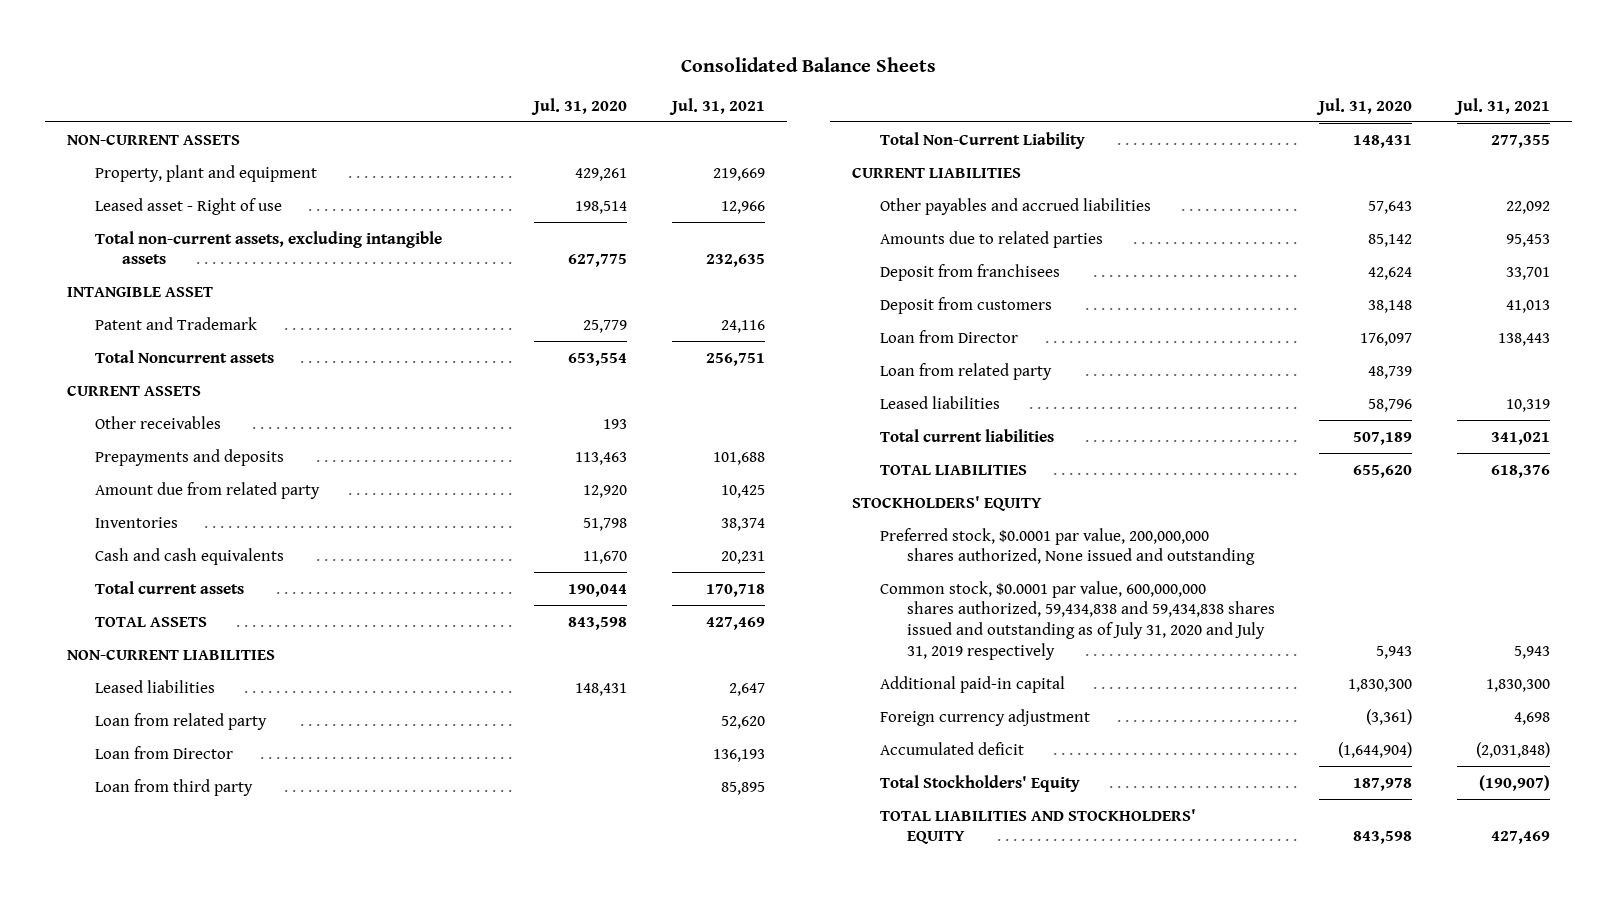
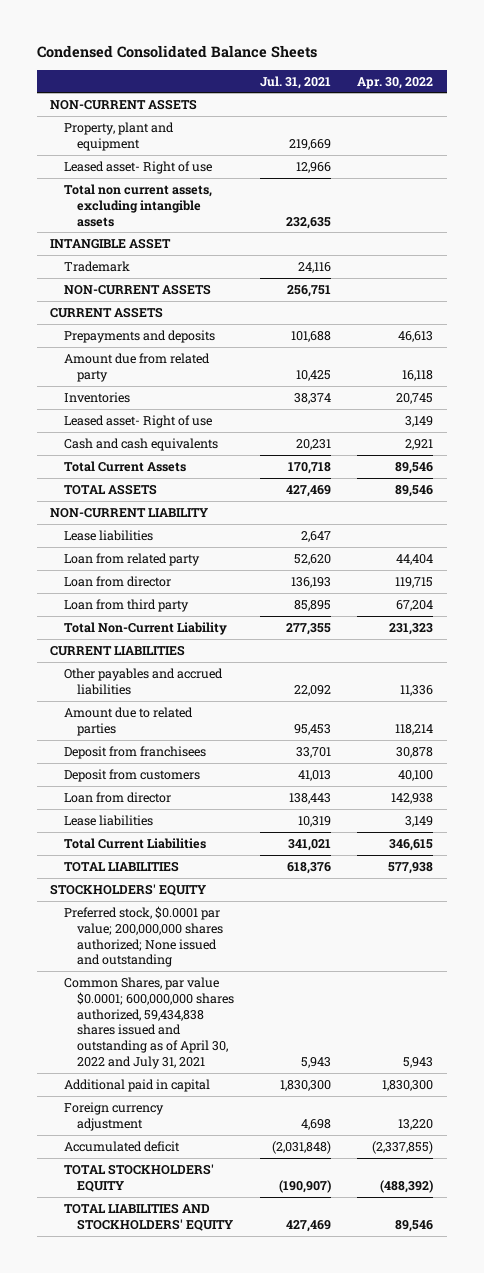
[680,56,936,72] Consolidated Balance Sheets -> [37,44,318,58] Condensed Consolidated Balance Sheets
[531,97,628,115] Jul. 31, 2020 -> none
none -> [357,76,434,89] Apr. 30, 2022
[94,197,282,215] Leased asset - Right of use -> [63,161,212,175] Leased asset- Right of use
[94,230,442,265] Total non-current assets, excluding intangible assets -> [63,184,212,227] Total non current assets, excluding intangible assets
[94,316,257,330] Patent and Trademark -> [63,261,130,273] Trademark
[94,349,274,363] Total Noncurrent assets -> [63,284,211,296] NON-CURRENT ASSETS
[94,415,221,429] Other receivables -> none
none -> [63,415,212,429] Leased asset- Right of use
[94,580,244,594] Total current assets -> [63,461,186,473] Total Current Assets
[67,648,276,660] NON-CURRENT LIABILITIES -> [50,508,209,519] NON-CURRENT LIABILITY
[94,679,215,693] Leased liabilities -> [63,530,153,542] Lease liabilities
[94,745,233,759] Loan from Director -> [63,576,171,588] Loan from director
[879,230,1103,248] Amounts due to related parties -> [63,707,193,736] Amount due to related parties
[879,362,1052,380] Loan from related party -> none
[879,329,1018,343] Loan from Director -> [63,792,171,804] Loan from director
[879,395,1000,409] Leased liabilities -> [63,815,153,827] Lease liabilities
[879,428,1054,442] Total current liabilities -> [63,838,206,850] Total Current Liabilities
[879,527,1255,566] Preferred stock, $0.0001 par value, 200,000,000 shares authorized, None issued and outstanding -> [63,906,223,968] Preferred stock, $0.0001 par value; 200,000,000 shares authorized; None issued and outstanding
[879,580,1275,660] Common stock, $0.0001 par value, 600,000,000 shares authorized, 59,434,838 and 59,434,838 shares issued and outstanding as of July 31, 2020 and July 31, 2019 respectively -> [63,977,234,1069] Common Shares, par value $0.0001; 600,000,000 shares authorized, 59,434,838 shares issued and outstanding as of April 30, 2022 and July 31, 2021
[879,675,1065,693] Additional paid-in capital -> [63,1079,210,1093] Additional paid in capital
[879,774,1080,792] Total Stockholders' Equity -> [63,1164,214,1192] TOTAL STOCKHOLDERS' EQUITY

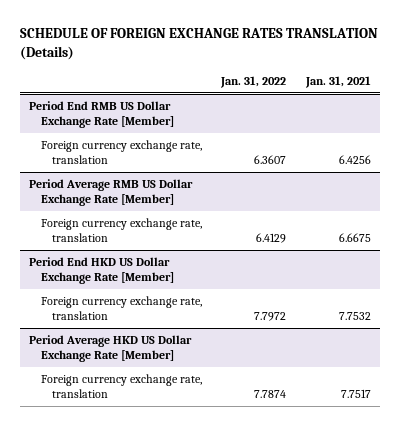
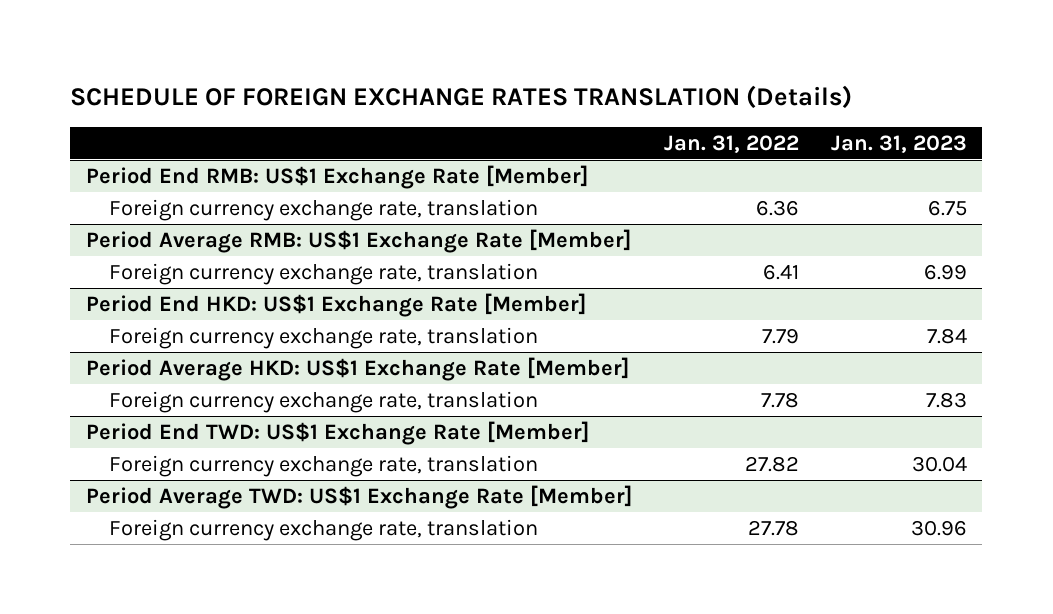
[304,76,371,89] Jan. 31, 2021 -> none
none -> [830,134,967,153] Jan. 31, 2023
[29,100,174,129] Period End RMB US Dollar Exchange Rate [Member] -> [86,164,589,189] Period End RMB: US$1 Exchange Rate [Member]
[254,155,287,165] 6.3607 -> [755,199,799,216] 6.36
[29,178,194,207] Period Average RMB US Dollar Exchange Rate [Member] -> [86,228,632,253] Period Average RMB: US$1 Exchange Rate [Member]
[256,233,287,244] 6.4129 -> [762,263,799,280] 6.41
[29,256,174,285] Period End HKD US Dollar Exchange Rate [Member] -> [86,292,587,317] Period End HKD: US$1 Exchange Rate [Member]
[254,312,287,322] 7.7972 -> [761,327,799,344] 7.79
[29,334,193,363] Period Average HKD US Dollar Exchange Rate [Member] -> [86,356,630,381] Period Average HKD: US$1 Exchange Rate [Member]
[254,390,287,399] 7.7874 -> [760,391,799,408] 7.78
none -> [86,420,590,445] Period End TWD: US$1 Exchange Rate [Member]
none -> [108,454,538,477] Foreign currency exchange rate, translation
none -> [86,484,633,509] Period Average TWD: US$1 Exchange Rate [Member]
none -> [108,518,538,541] Foreign currency exchange rate, translation

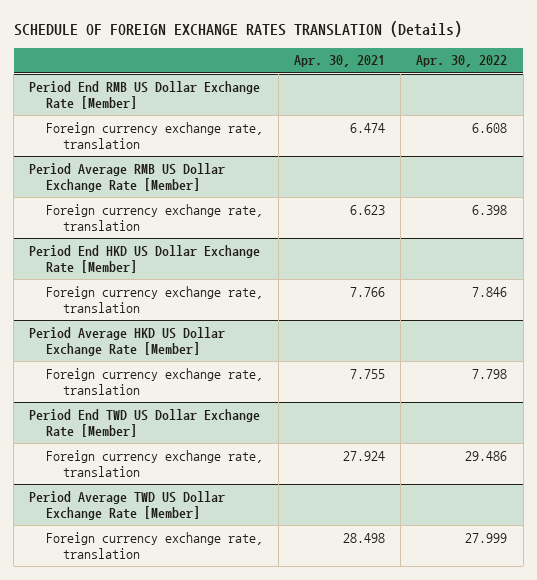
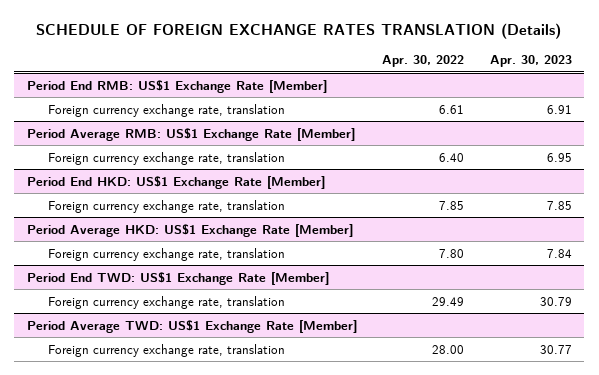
[294,55,386,68] Apr. 30, 2021 -> none
none -> [489,55,572,68] Apr. 30, 2023
[29,80,261,109] Period End RMB US Dollar Exchange Rate [Member] -> [26,79,327,93] Period End RMB: US$1 Exchange Rate [Member]
[472,122,508,133] 6.608 -> [439,104,465,114] 6.61
[29,162,226,192] Period Average RMB US Dollar Exchange Rate [Member] -> [26,127,355,141] Period Average RMB: US$1 Exchange Rate [Member]
[472,204,508,215] 6.398 -> [439,152,465,162] 6.40
[29,244,261,273] Period End HKD US Dollar Exchange Rate [Member] -> [26,175,325,189] Period End HKD: US$1 Exchange Rate [Member]
[472,286,508,297] 7.846 -> [439,200,465,210] 7.85
[29,326,226,356] Period Average HKD US Dollar Exchange Rate [Member] -> [26,223,353,237] Period Average HKD: US$1 Exchange Rate [Member]
[472,368,508,379] 7.798 -> [439,248,465,258] 7.80
[29,408,261,437] Period End TWD US Dollar Exchange Rate [Member] -> [26,271,329,285] Period End TWD: US$1 Exchange Rate [Member]
[465,450,508,461] 29.486 -> [432,296,465,306] 29.49
[29,490,226,520] Period Average TWD US Dollar Exchange Rate [Member] -> [26,319,357,333] Period Average TWD: US$1 Exchange Rate [Member]
[465,532,508,543] 27.999 -> [432,344,465,354] 28.00

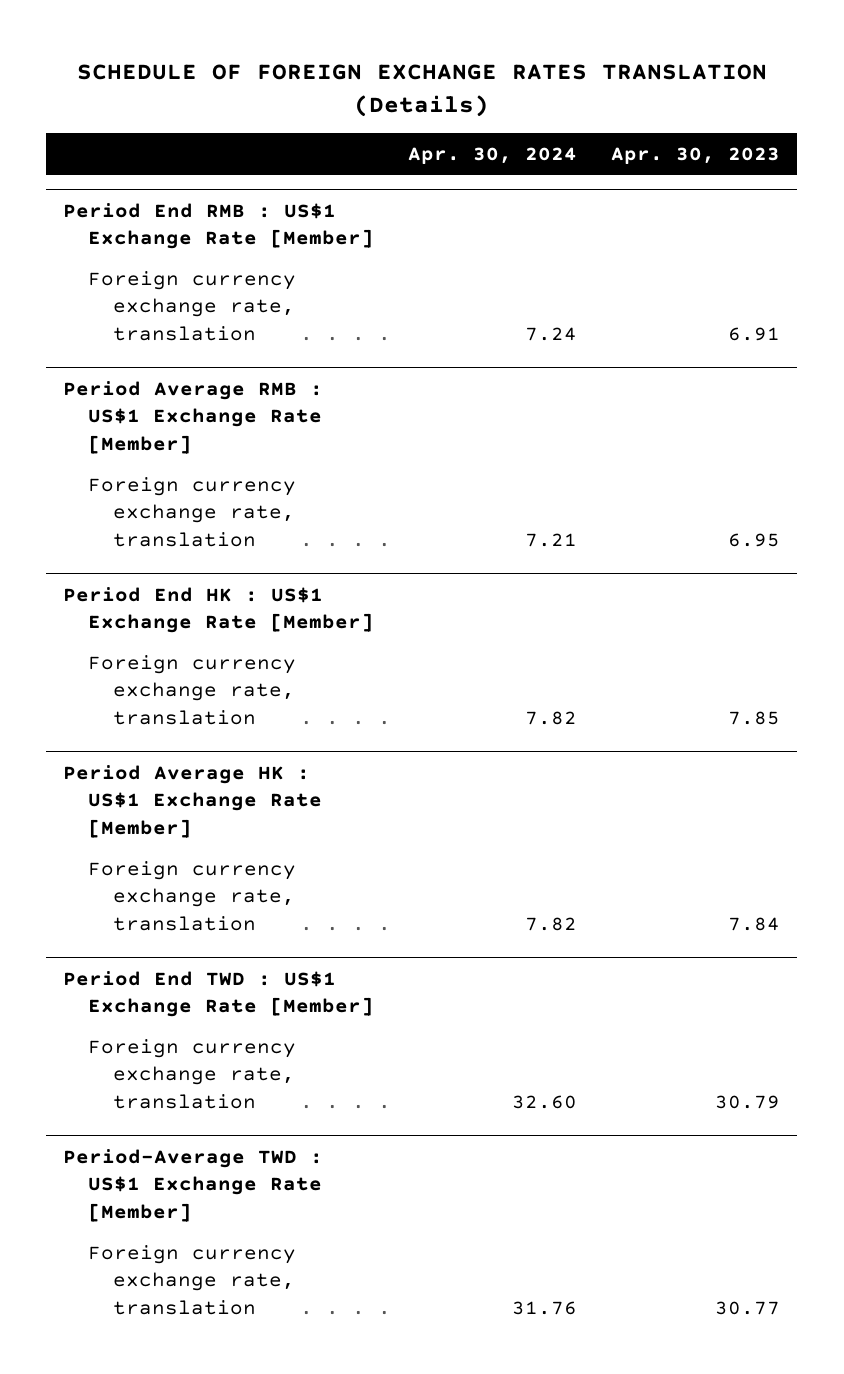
[382,55,465,68] Apr. 30, 2022 -> none
none -> [408,147,578,165] Apr. 30, 2024
[26,79,327,93] Period End RMB: US$1 Exchange Rate [Member] -> [63,202,375,250] Period End RMB : US$1 Exchange Rate [Member]
[26,127,355,141] Period Average RMB: US$1 Exchange Rate [Member] -> [63,380,324,454] Period Average RMB : US$1 Exchange Rate [Member]
[26,175,325,189] Period End HKD: US$1 Exchange Rate [Member] -> [63,586,375,634] Period End HK : US$1 Exchange Rate [Member]
[26,223,353,237] Period Average HKD: US$1 Exchange Rate [Member] -> [63,764,323,838] Period Average HK : US$1 Exchange Rate [Member]
[26,271,329,285] Period End TWD: US$1 Exchange Rate [Member] -> [63,970,375,1018] Period End TWD : US$1 Exchange Rate [Member]
[26,319,357,333] Period Average TWD: US$1 Exchange Rate [Member] -> [63,1148,324,1222] Period-Average TWD : US$1 Exchange Rate [Member]

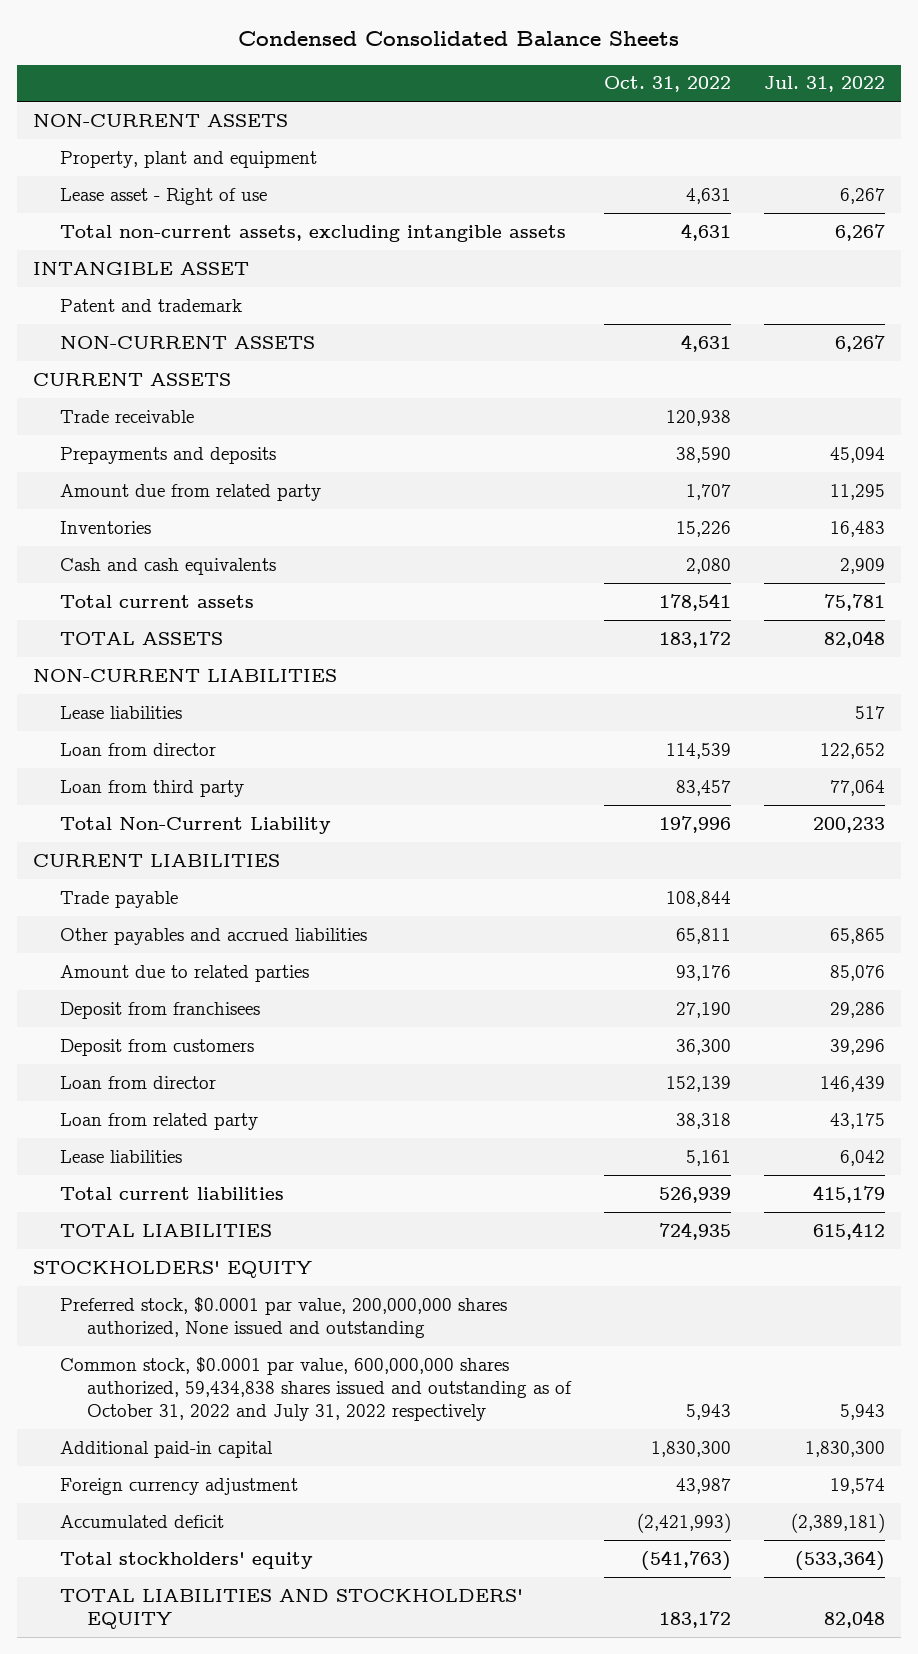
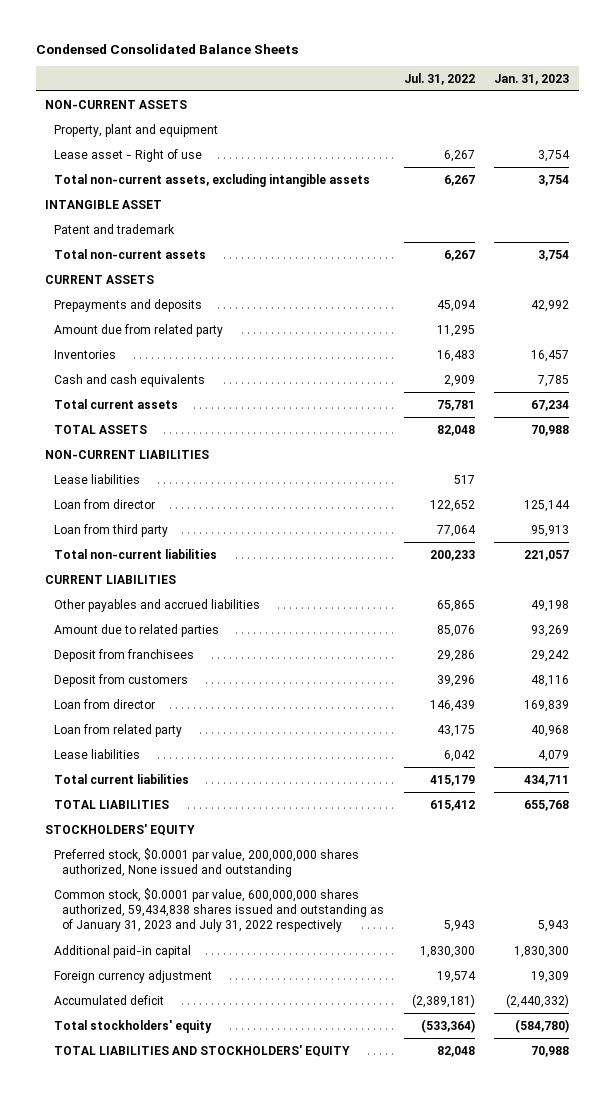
[603,76,731,93] Oct. 31, 2022 -> none
none -> [494,73,570,85] Jan. 31, 2023
[60,335,316,349] NON-CURRENT ASSETS -> [53,248,206,259] Total non-current assets
[60,409,195,423] Trade receivable -> none
[60,816,332,834] Total Non-Current Liability -> [53,548,217,559] Total non-current liabilities
[60,890,179,908] Trade payable -> none
[60,1356,573,1422] Common stock, $0.0001 par value, 600,000,000 shares authorized, 59,434,838 shares issued and outstanding as of October 31, 2022 and July 31, 2022 respectively -> [53,887,385,933] Common stock, $0.0001 par value, 600,000,000 shares authorized, 59,434,838 shares issued and outstanding as of January 31, 2023 and July 31, 2022 respectively

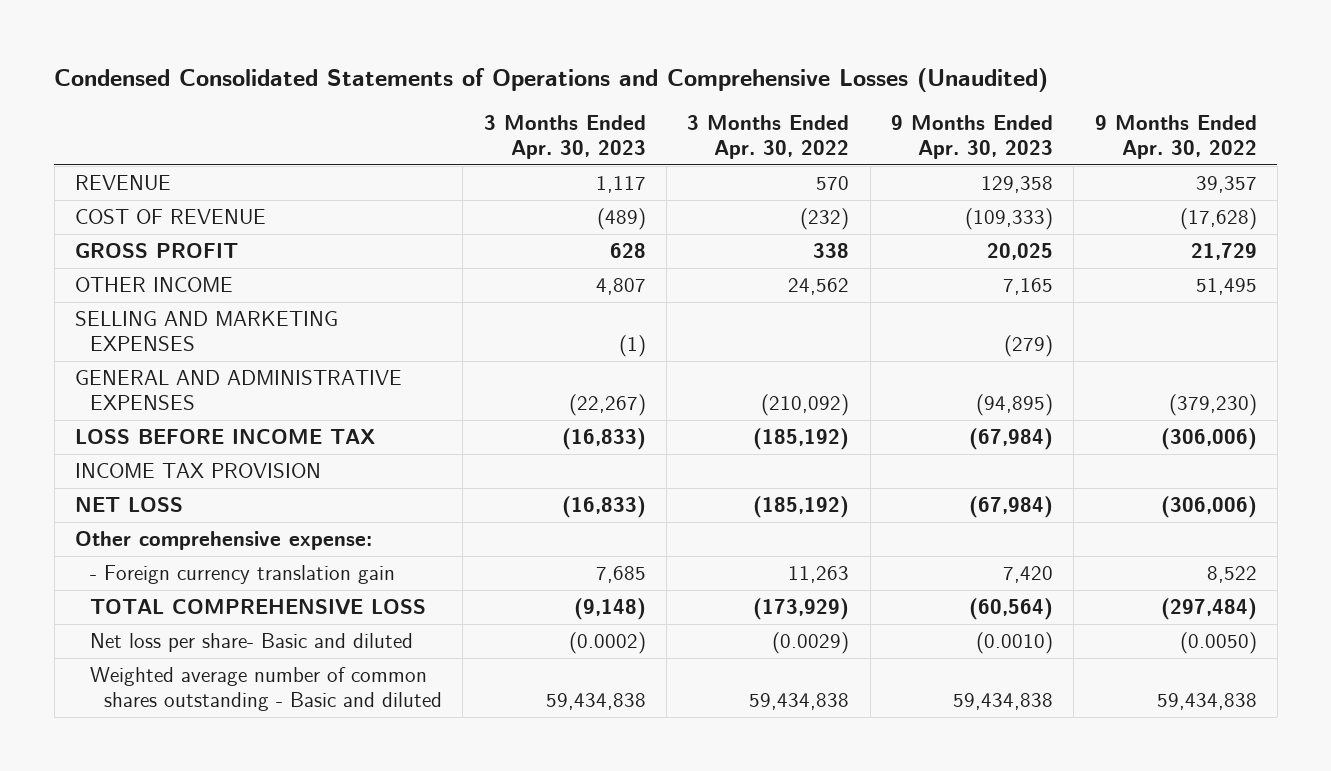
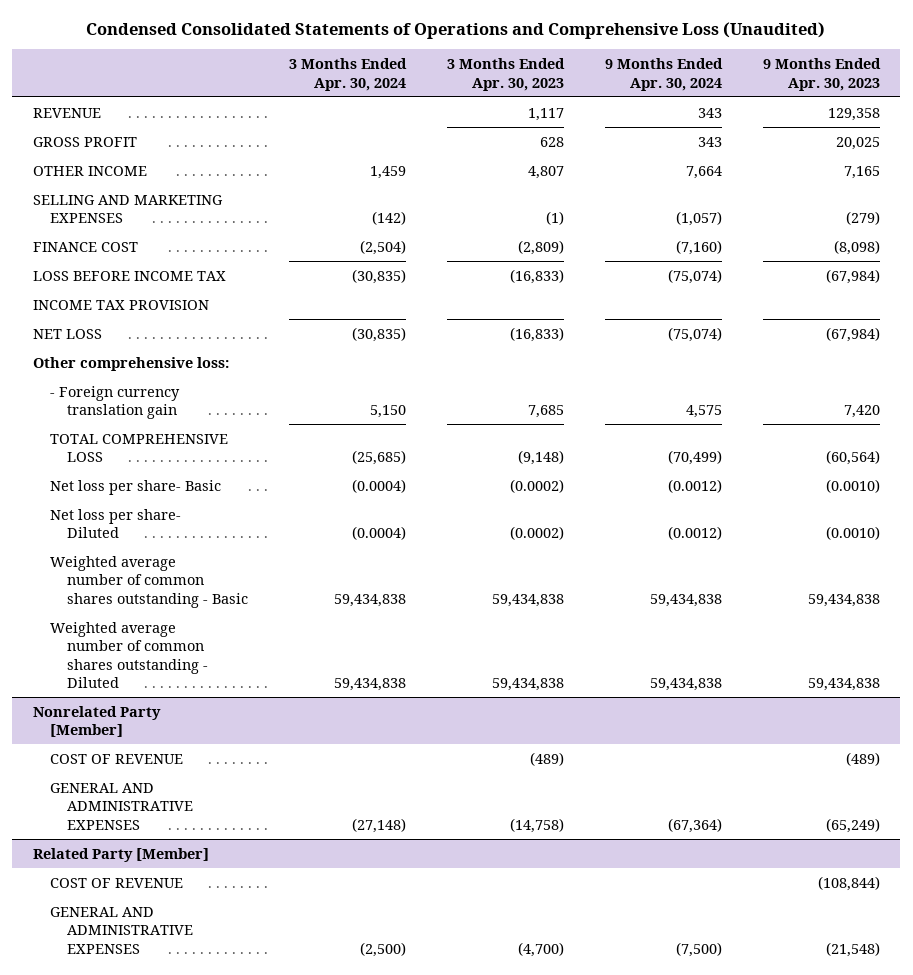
[54,67,1049,92] Condensed Consolidated Statements of Operations and Comprehensive Losses (Unaudited) -> [86,21,826,39] Condensed Consolidated Statements of Operations and Comprehensive Loss (Unaudited)
[687,114,850,160] 3 Months Ended Apr. 30, 2022 -> none
[1094,114,1257,160] 9 Months Ended Apr. 30, 2022 -> none
none -> [288,57,407,91] 3 Months Ended Apr. 30, 2024
none -> [604,57,723,91] 9 Months Ended Apr. 30, 2024
[74,209,266,225] COST OF REVENUE -> none
[74,370,402,411] GENERAL AND ADMINISTRATIVE EXPENSES -> none
none -> [32,241,138,252] FINANCE COST
[74,531,372,551] Other comprehensive expense: -> [32,356,229,371] Other comprehensive loss:
[89,633,413,653] Net loss per share- Basic and diluted -> [49,479,221,495] Net loss per share- Basic
none -> [49,508,181,539] Net loss per share- Diluted
[89,667,443,712] Weighted average number of common shares outstanding - Basic and diluted -> [49,555,248,608] Weighted average number of common shares outstanding - Basic
none -> [49,621,208,689] Weighted average number of common shares outstanding - Diluted
none -> [32,705,161,738] Nonrelated Party [Member]
none -> [49,753,183,764] COST OF REVENUE
none -> [49,782,193,830] GENERAL AND ADMINISTRATIVE EXPENSES
none -> [32,847,209,862] Related Party [Member]
none -> [49,877,183,888] COST OF REVENUE
none -> [49,906,193,954] GENERAL AND ADMINISTRATIVE EXPENSES

